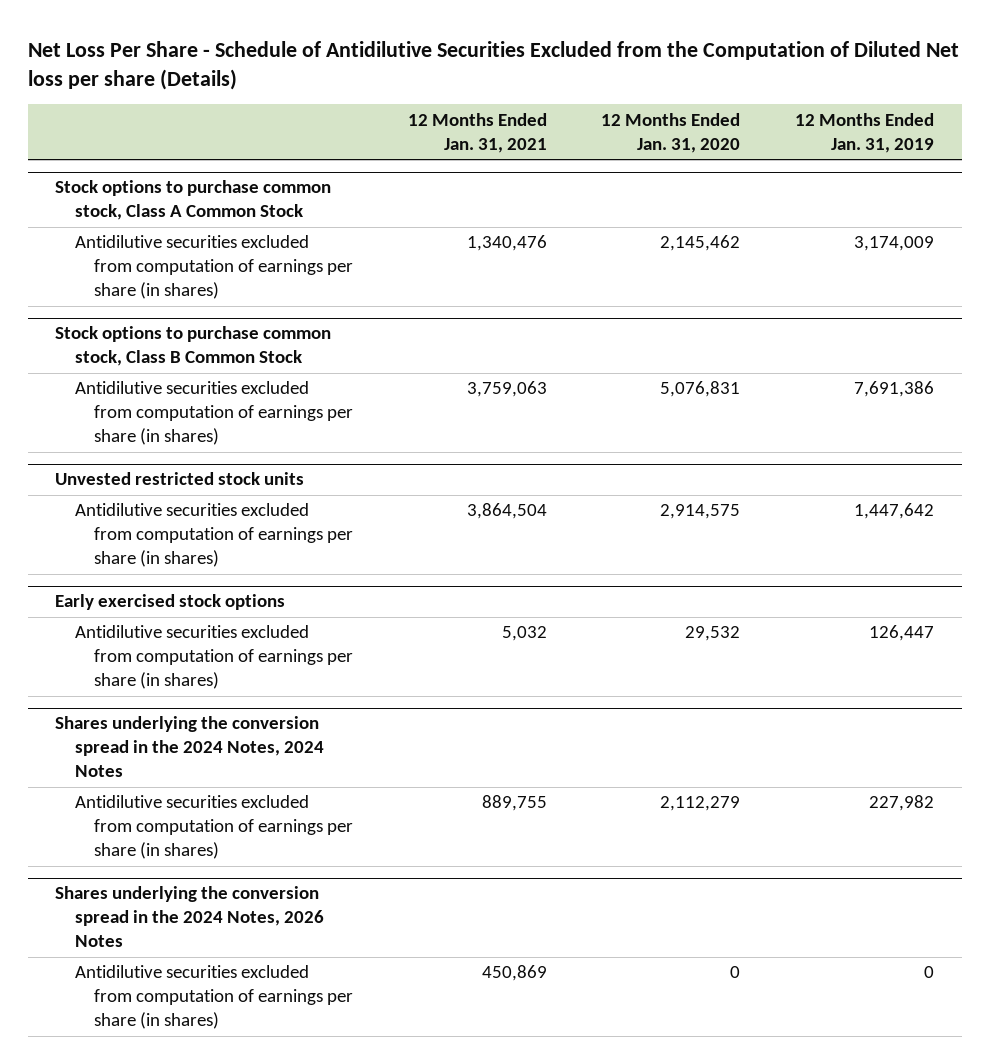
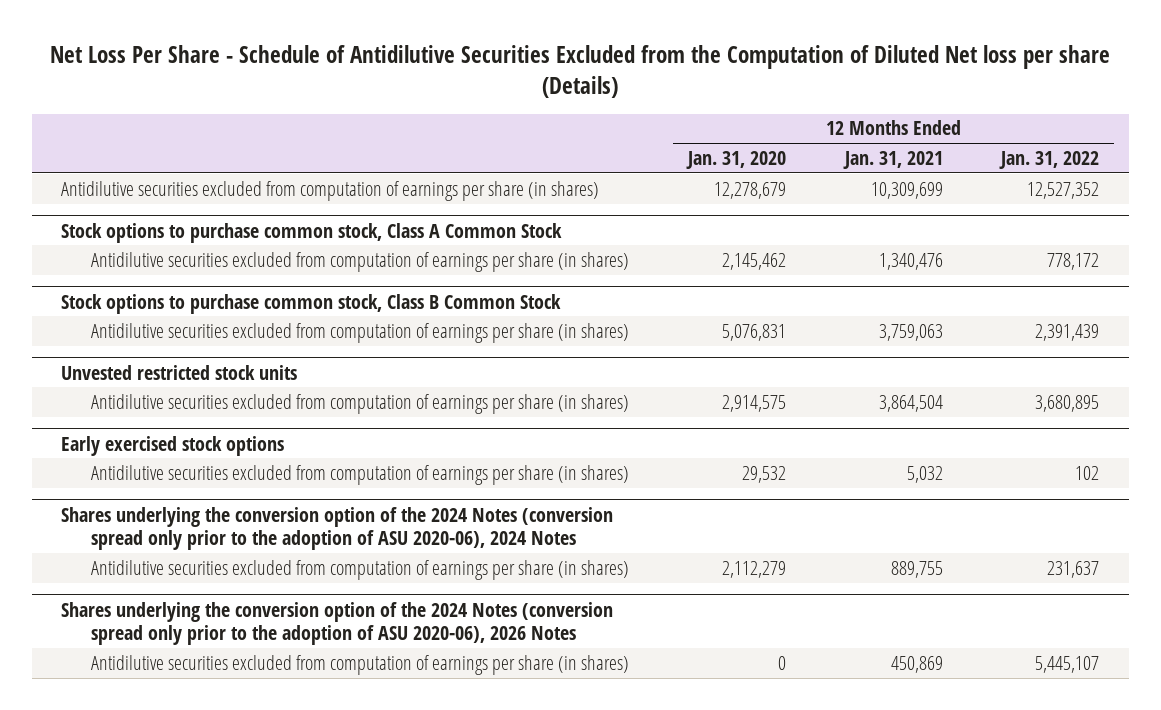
[795,112,935,153] 12 Months Ended Jan. 31, 2019 -> none
none -> [999,150,1100,169] Jan. 31, 2022
none -> [61,180,600,201] Antidilutive securities excluded from computation of earnings per share (in shares)
[55,716,324,778] Shares underlying the conversion spread in the 2024 Notes, 2024 Notes -> none
none -> [61,506,614,551] Shares underlying the conversion option of the 2024 Notes (conversion spread only prior to the adoption of ASU 2020-06), 2024 Notes
[55,886,324,948] Shares underlying the conversion spread in the 2024 Notes, 2026 Notes -> none
none -> [61,601,614,646] Shares underlying the conversion option of the 2024 Notes (conversion spread only prior to the adoption of ASU 2020-06), 2026 Notes

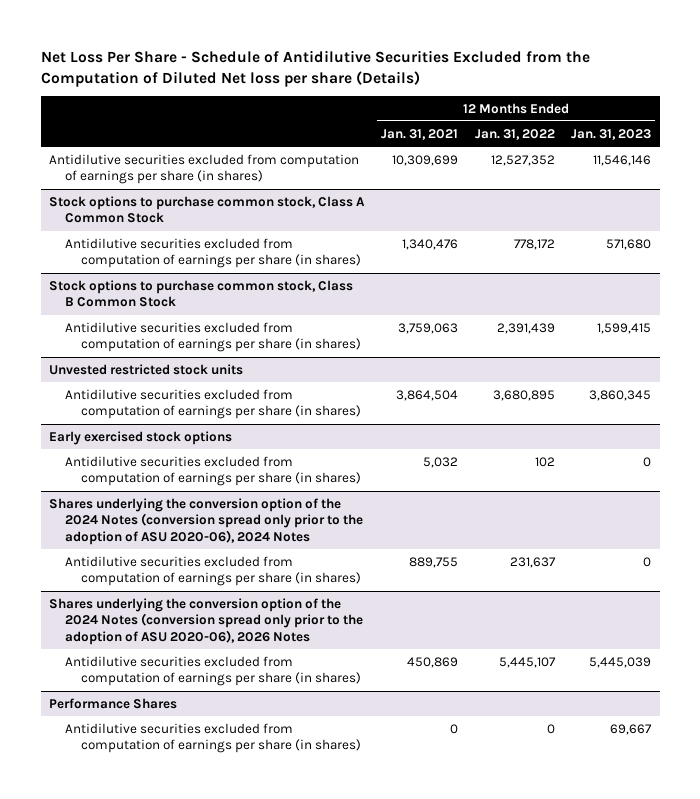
[685,150,786,169] Jan. 31, 2020 -> none
none -> [571,128,652,140] Jan. 31, 2023
none -> [49,697,178,709] Performance Shares
none -> [65,722,361,754] Antidilutive securities excluded from computation of earnings per share (in shares)

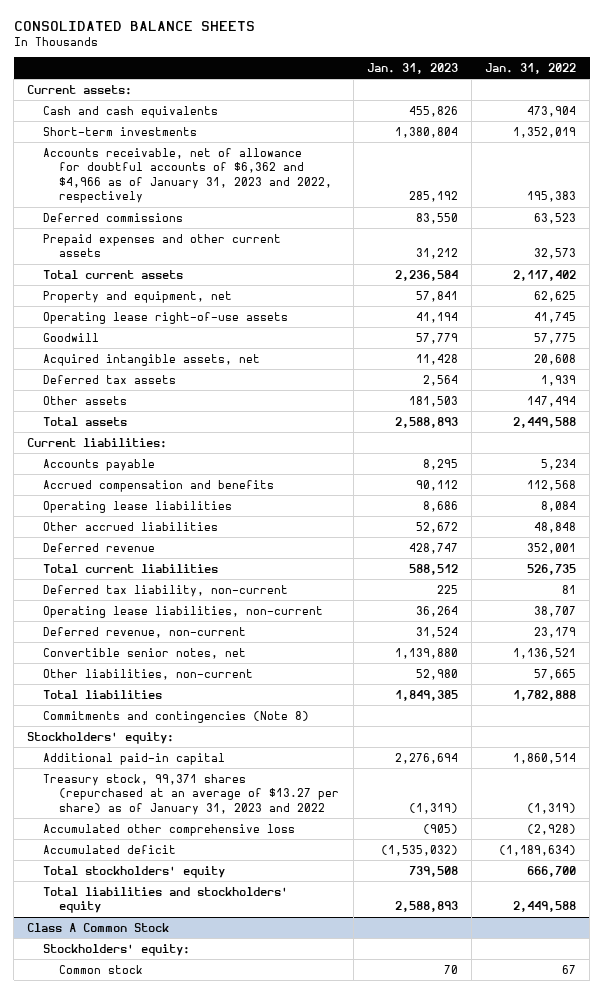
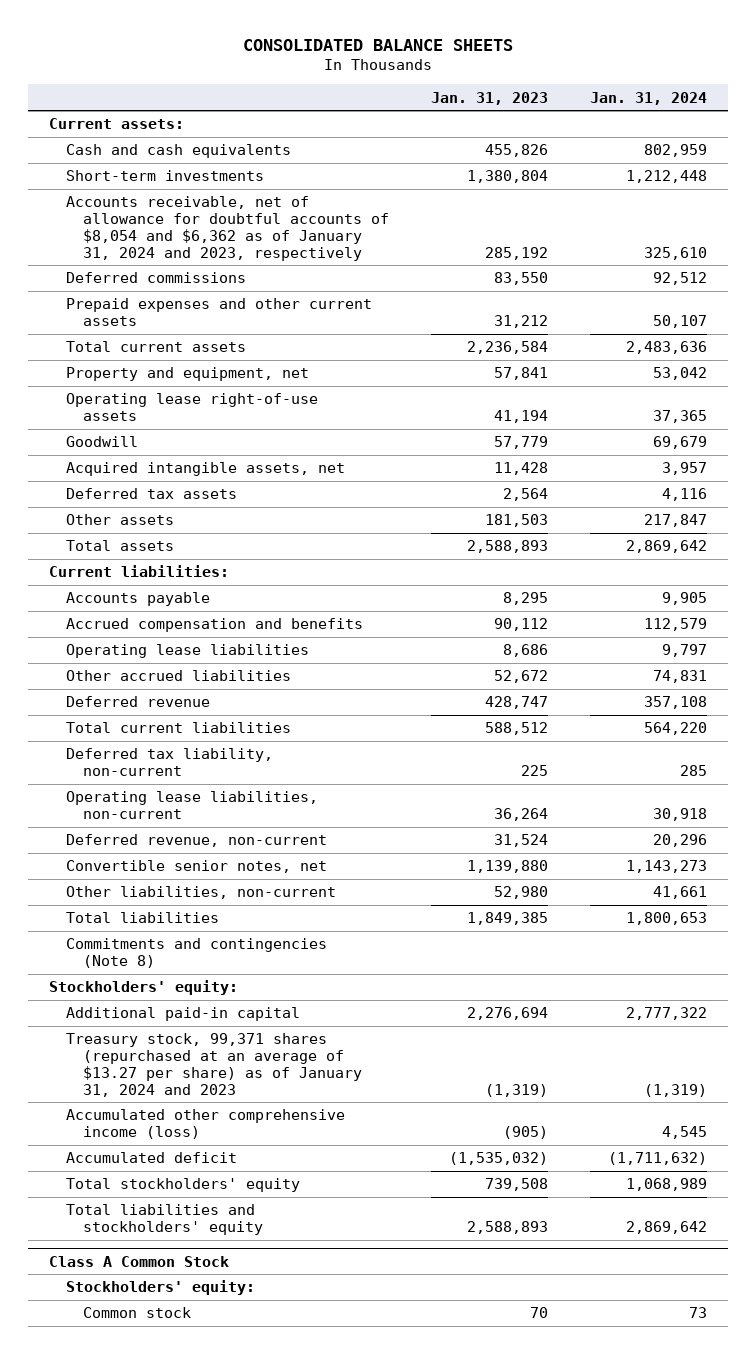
[485,62,577,74] Jan. 31, 2022 -> none
none -> [590,91,708,105] Jan. 31, 2024
[43,147,333,204] Accounts receivable, net of allowance for doubtful accounts of $6,362 and $4,966 as of January 31, 2023 and 2022, respectively -> [66,196,390,261] Accounts receivable, net of allowance for doubtful accounts of $8,054 and $6,362 as of January 31, 2024 and 2023, respectively
[43,773,340,815] Treasury stock, 99,371 shares (repurchased at an average of $13.27 per share) as of January 31, 2023 and 2022 -> [66,1033,363,1097] Treasury stock, 99,371 shares (repurchased at an average of $13.27 per share) as of January 31, 2024 and 2023
[43,823,296,836] Accumulated other comprehensive loss -> [66,1109,346,1140] Accumulated other comprehensive income (loss)

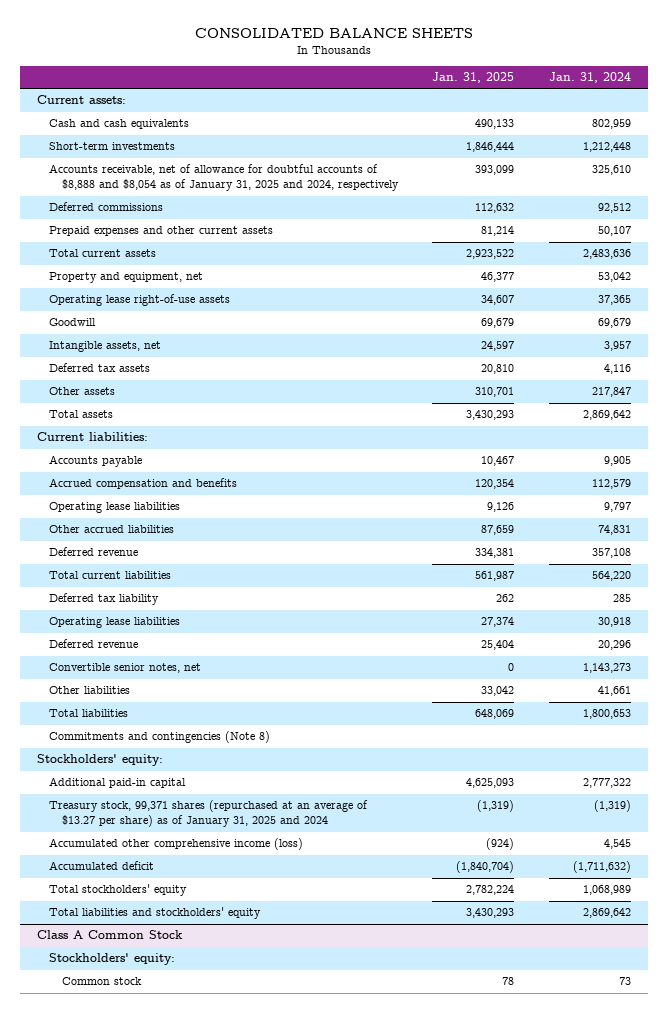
[431,91,549,105] Jan. 31, 2023 -> none
none -> [432,72,515,84] Jan. 31, 2025
[66,196,390,261] Accounts receivable, net of allowance for doubtful accounts of $8,054 and $6,362 as of January 31, 2024 and 2023, respectively -> [49,164,399,192] Accounts receivable, net of allowance for doubtful accounts of $8,888 and $8,054 as of January 31, 2025 and 2024, respectively
[66,462,346,477] Acquired intangible assets, net -> [49,341,162,353] Intangible assets, net
[66,748,274,777] Deferred tax liability, non-current -> [49,593,160,606] Deferred tax liability
[66,791,319,820] Operating lease liabilities, non-current -> [49,617,181,629] Operating lease liabilities
[66,834,328,848] Deferred revenue, non-current -> [49,639,139,649] Deferred revenue
[66,886,337,900] Other liabilities, non-current -> [49,686,131,695] Other liabilities
[66,1033,363,1097] Treasury stock, 99,371 shares (repurchased at an average of $13.27 per share) as of January 31, 2024 and 2023 -> [49,800,369,828] Treasury stock, 99,371 shares (repurchased at an average of $13.27 per share) as of January 31, 2025 and 2024

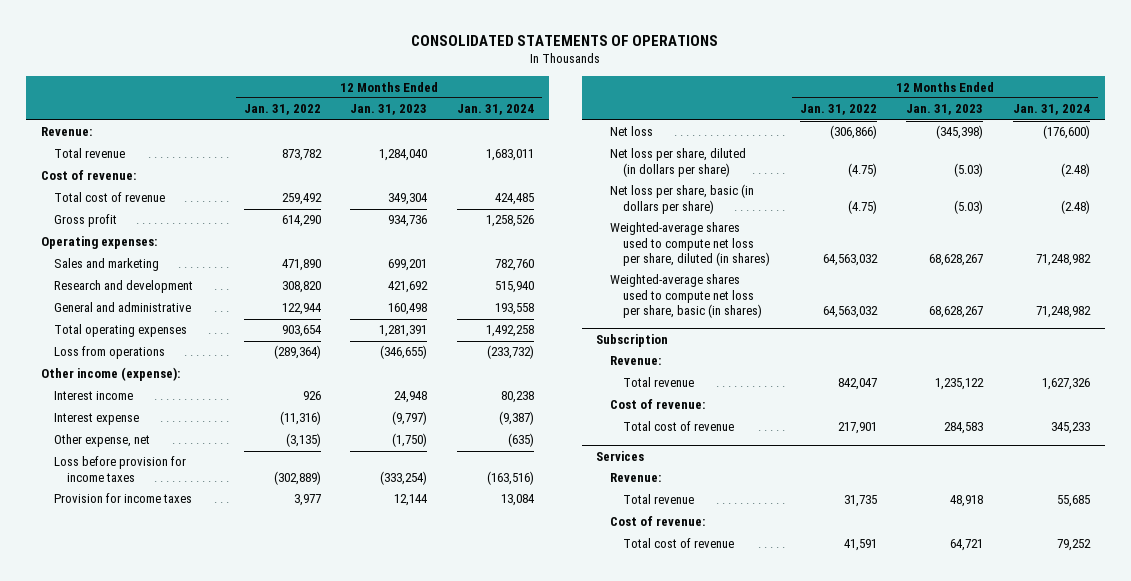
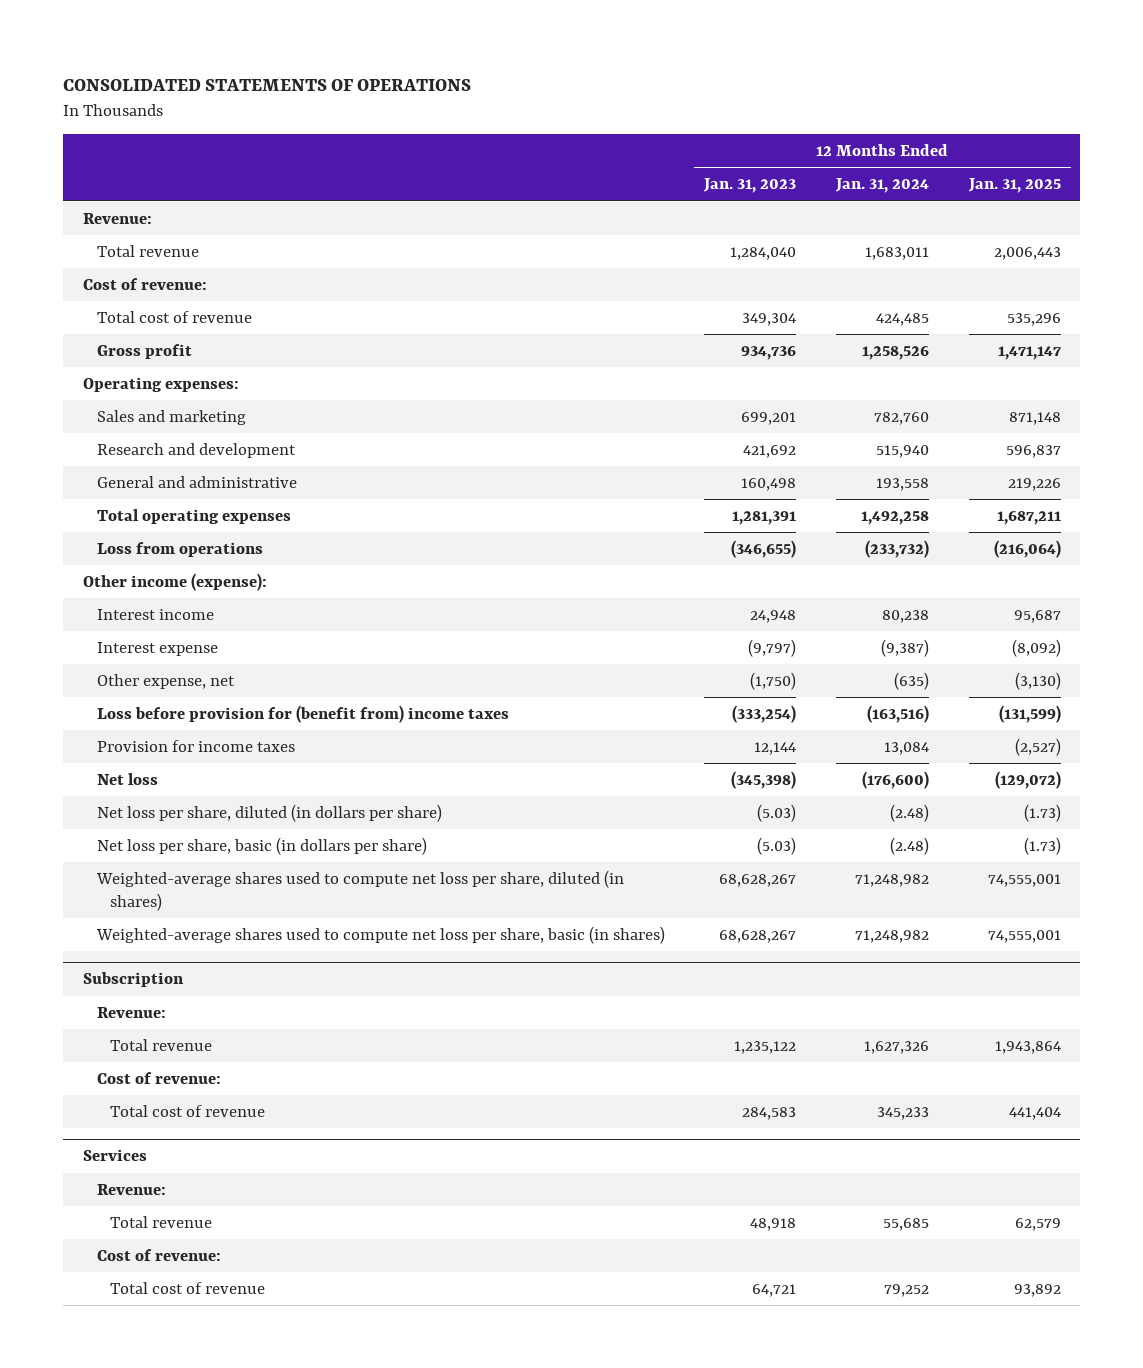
[243,104,321,116] Jan. 31, 2022 -> none
none -> [967,178,1061,194] Jan. 31, 2025
[53,456,186,482] Loss before provision for income taxes -> [96,704,509,723] Loss before provision for (benefit from) income taxes

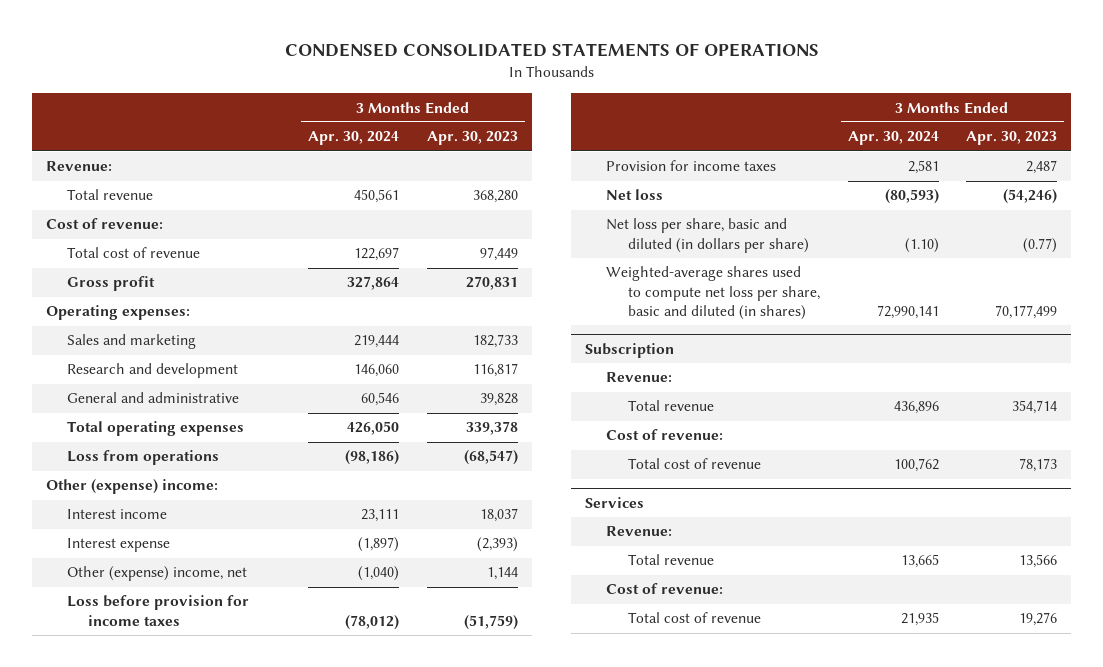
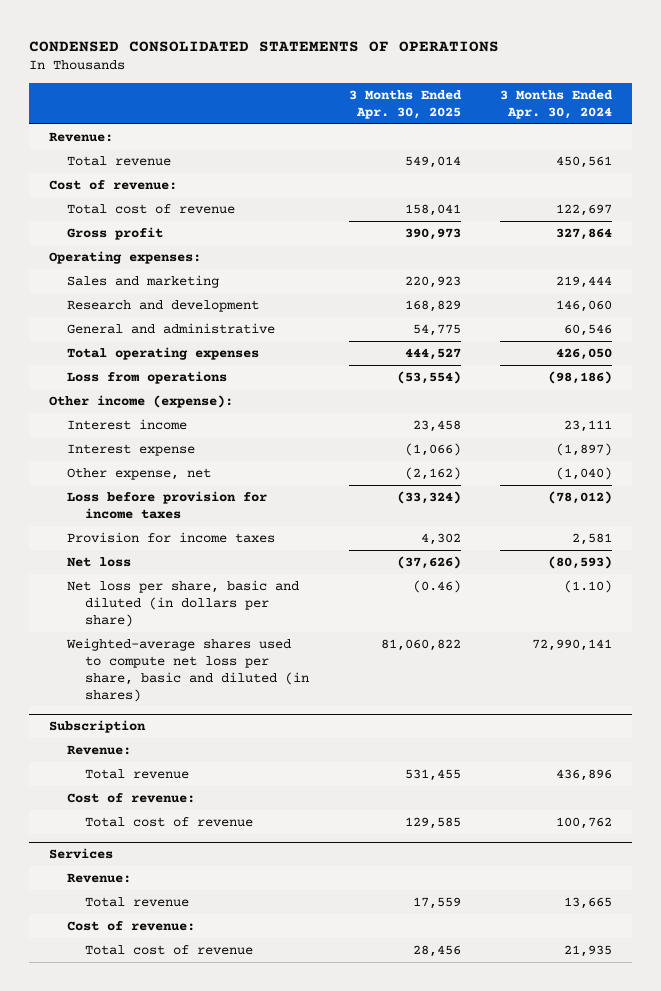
[426,131,518,146] Apr. 30, 2023 -> none
none -> [348,89,462,119] 3 Months Ended Apr. 30, 2025
[45,479,218,495] Other (expense) income: -> [48,394,233,408] Other income (expense):
[66,566,247,582] Other (expense) income, net -> [66,467,211,480] Other expense, net

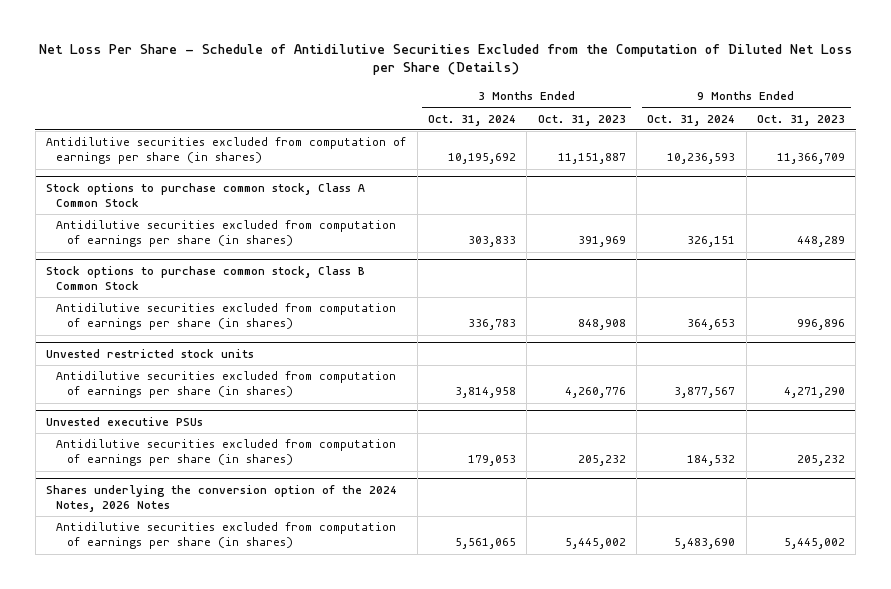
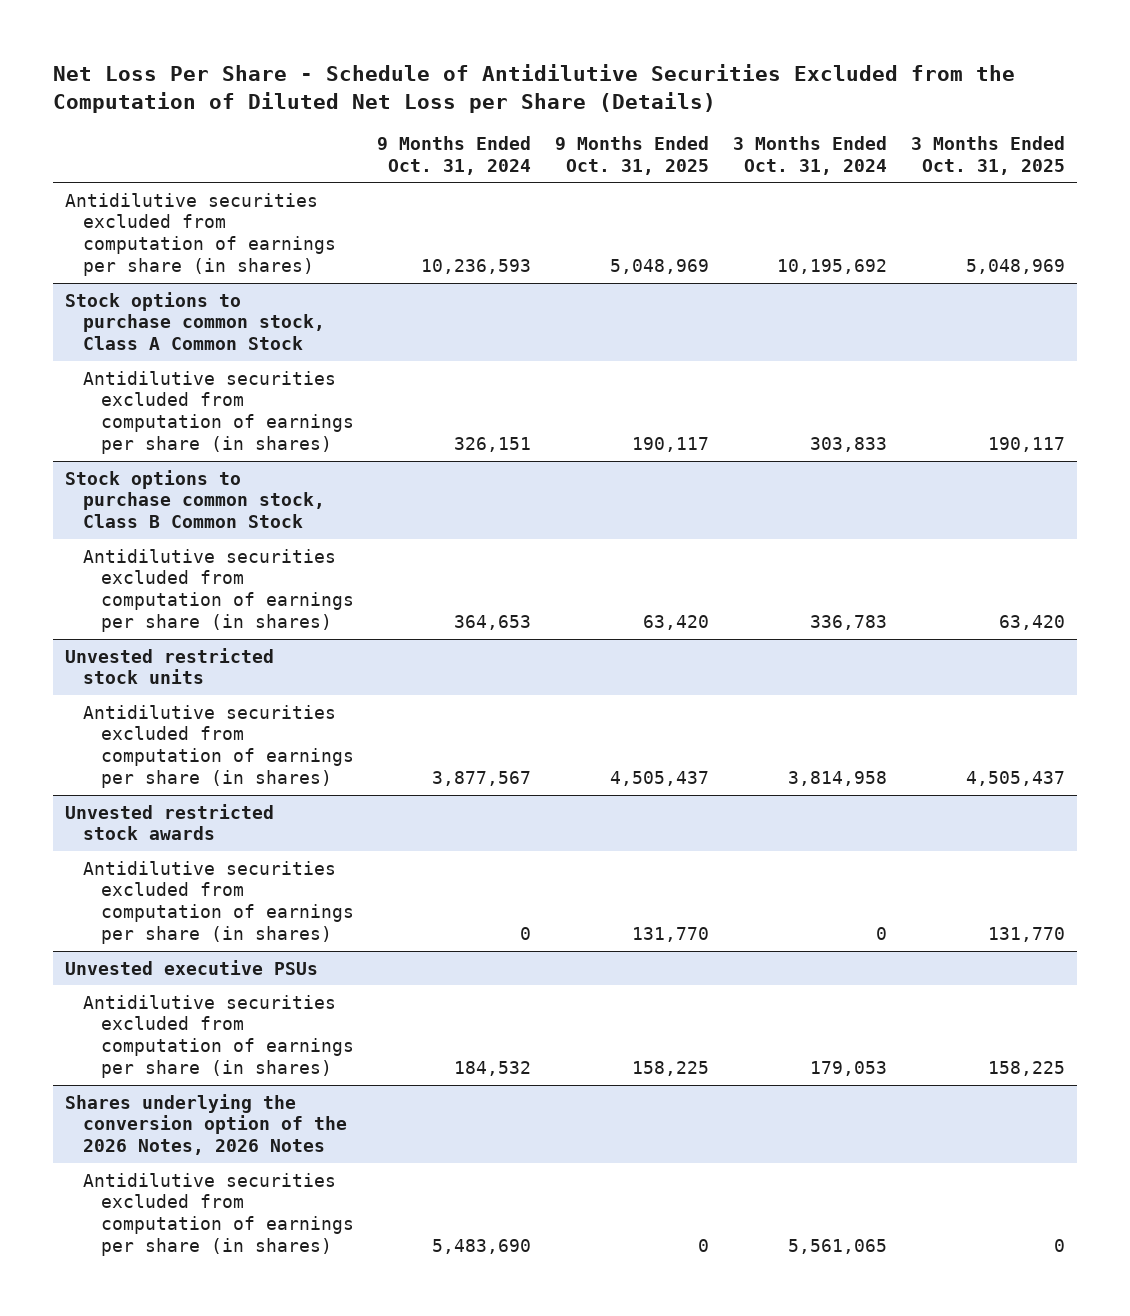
[537,114,626,126] Oct. 31, 2023 -> none
[757,114,846,126] Oct. 31, 2023 -> none
none -> [555,136,710,175] 9 Months Ended Oct. 31, 2025
none -> [910,136,1065,175] 3 Months Ended Oct. 31, 2025
none -> [65,803,275,841] Unvested restricted stock awards
none -> [82,860,354,945] Antidilutive securities excluded from computation of earnings per share (in shares)
[46,484,398,512] Shares underlying the conversion option of the 2024 Notes, 2026 Notes -> [65,1093,347,1156] Shares underlying the conversion option of the 2026 Notes, 2026 Notes

